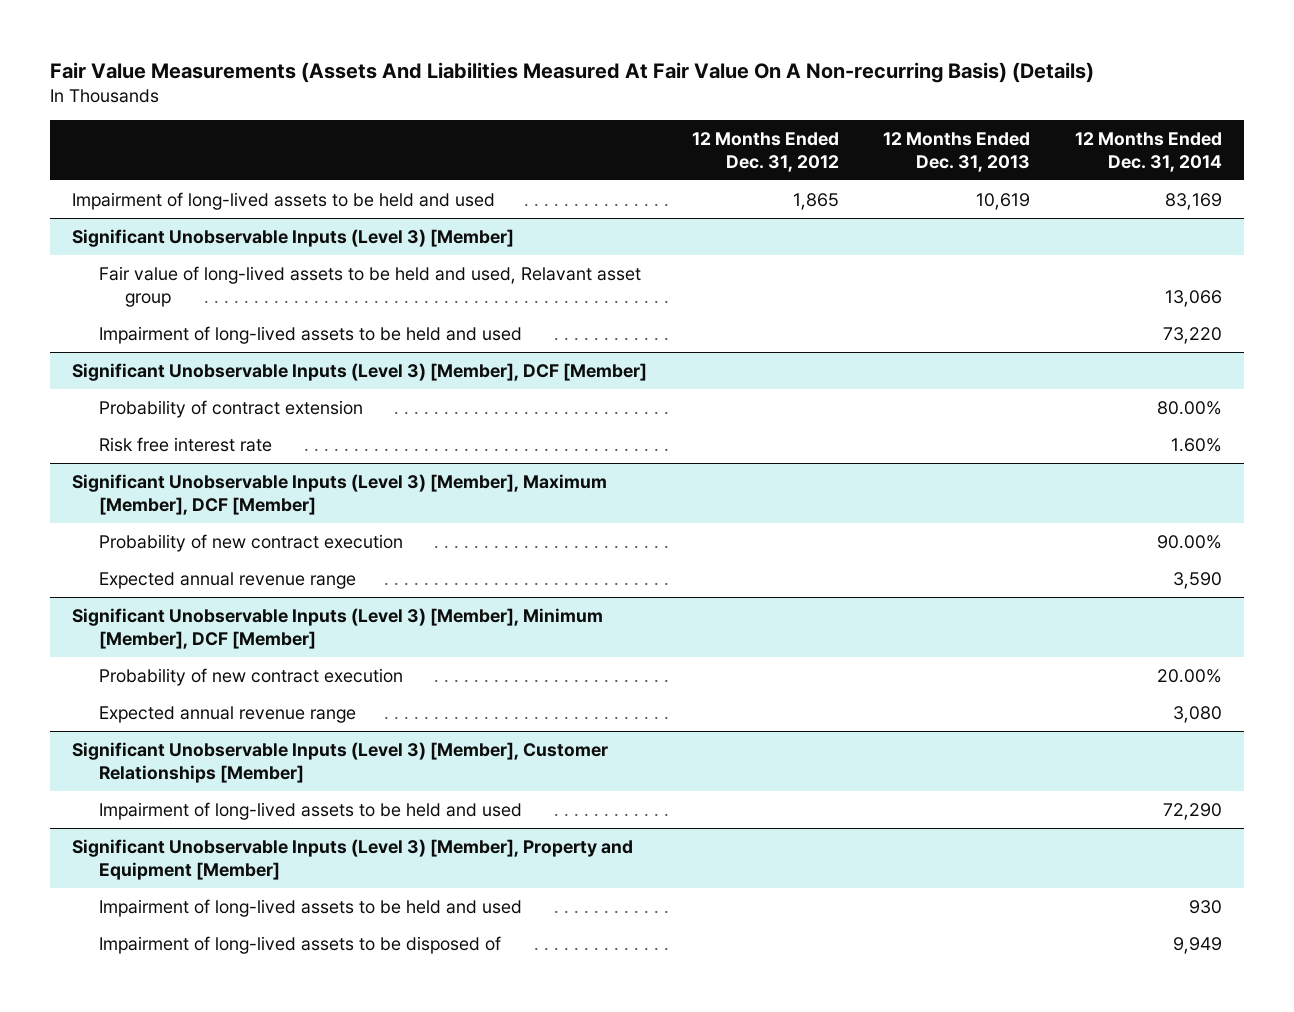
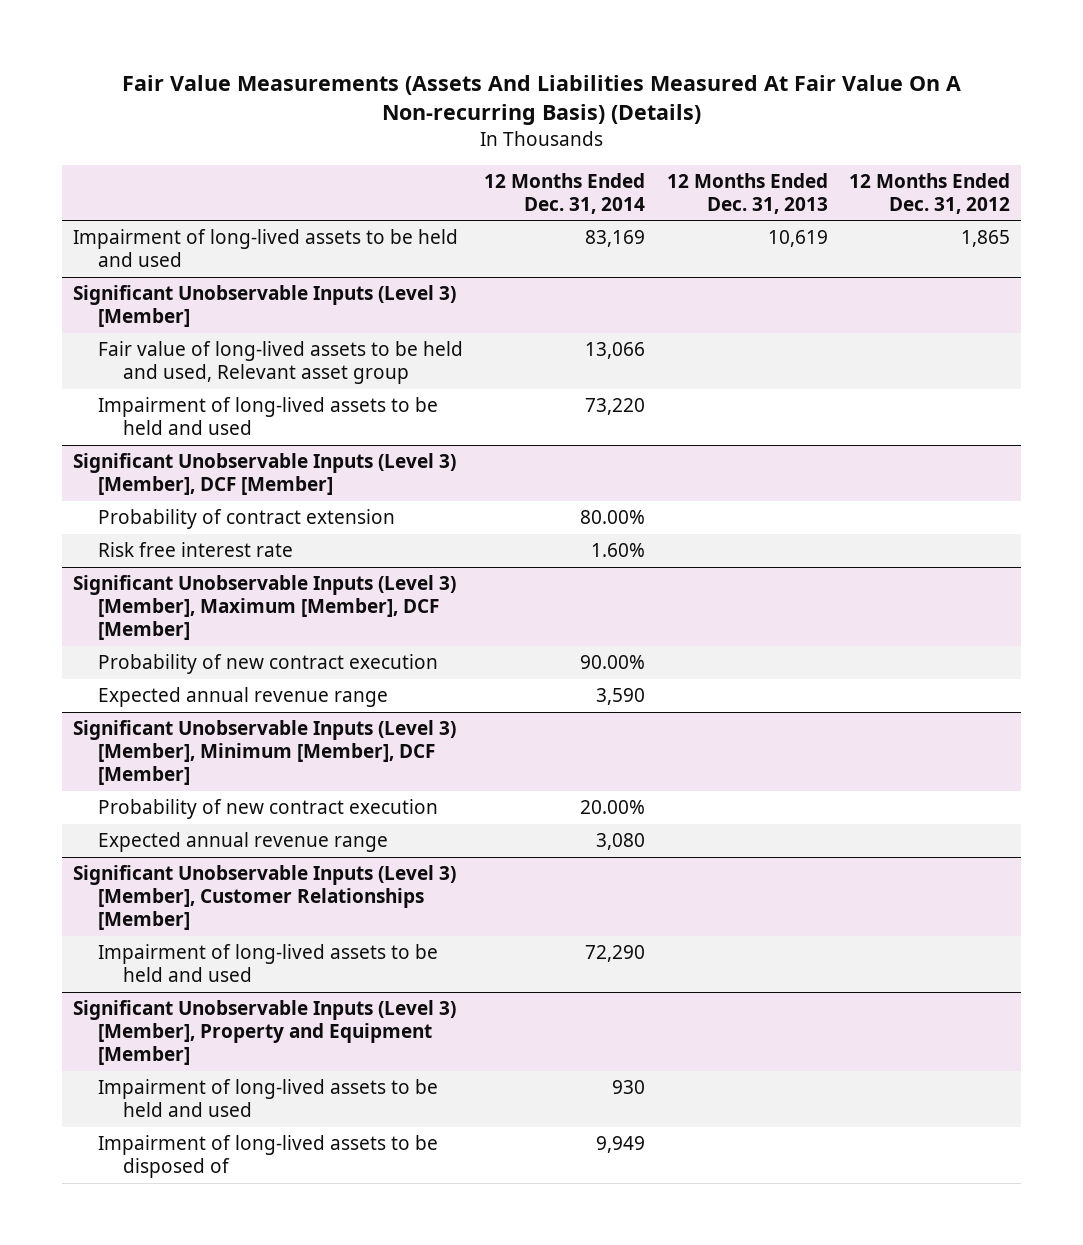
[98,265,641,307] Fair value of long-lived assets to be held and used, Relavant asset group -> [97,341,463,385] Fair value of long-lived assets to be held and used, Relevant asset group

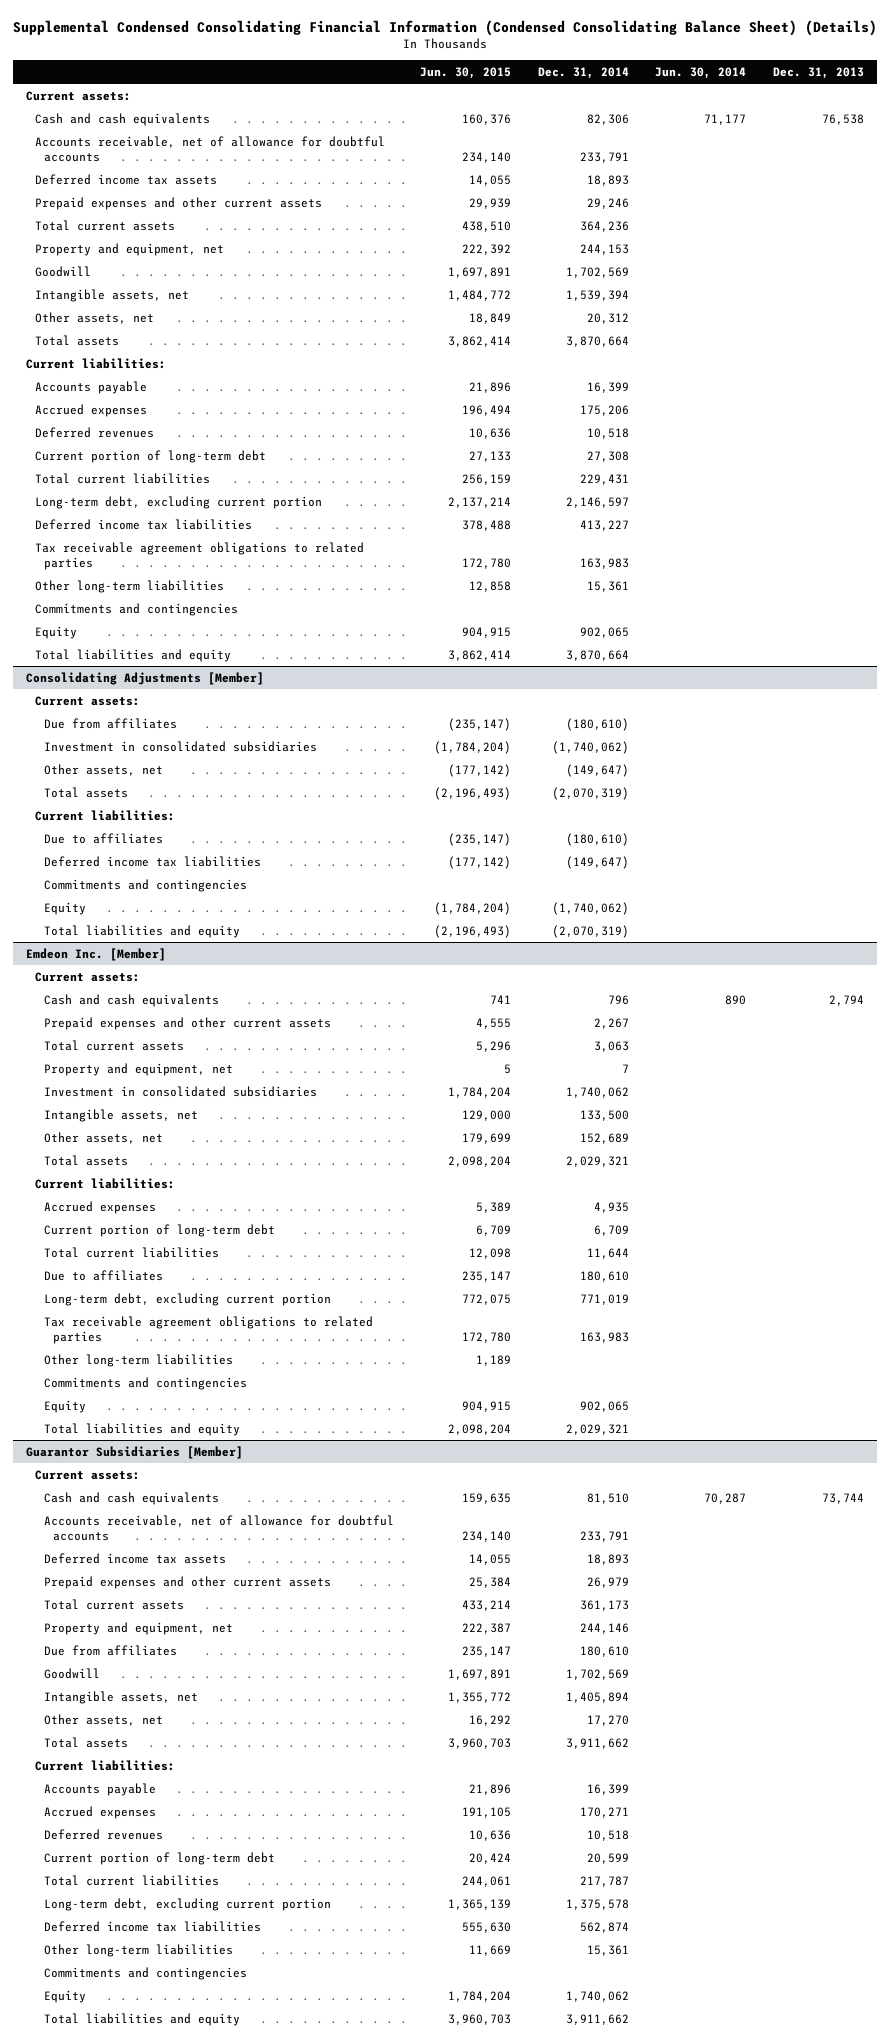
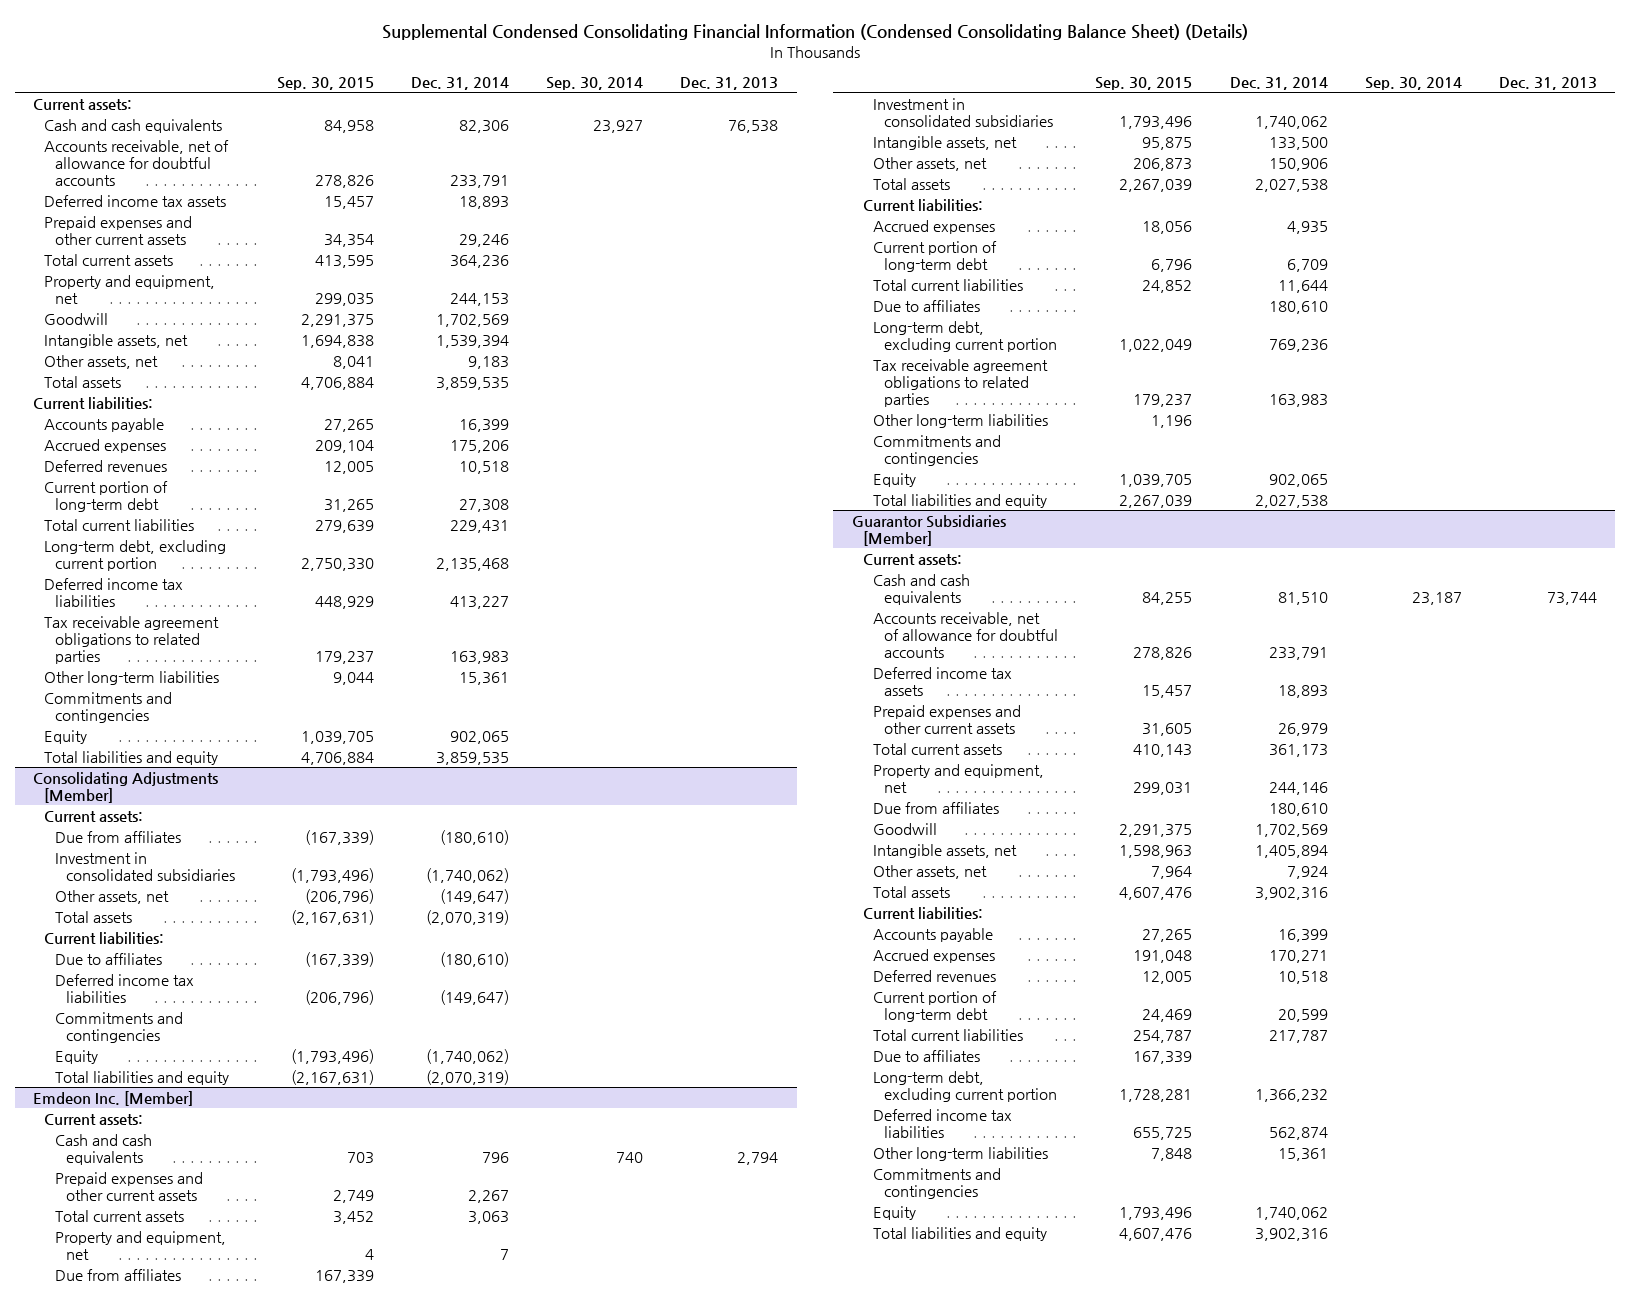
[420,67,512,80] Jun. 30, 2015 -> none
[655,67,747,80] Jun. 30, 2014 -> none
none -> [276,76,374,90] Sep. 30, 2015
none -> [546,76,644,90] Sep. 30, 2014
[586,312,629,324] 20,312 -> [468,355,510,369] 9,183
[565,335,629,347] 3,870,664 -> [436,376,510,390] 3,859,535
[565,496,629,508] 2,146,597 -> [436,557,510,571] 2,135,468
[565,649,629,661] 3,870,664 -> [436,751,510,765] 3,859,535
none -> [54,1268,181,1281] Due from affiliates
[579,1132,629,1144] 152,689 -> [1268,157,1328,171] 150,906
[565,1155,629,1167] 2,029,321 -> [1254,178,1328,192] 2,027,538
[579,1293,629,1305] 771,019 -> [1268,338,1328,352] 769,236
[565,1423,629,1435] 2,029,321 -> [1254,494,1328,508] 2,027,538
[586,1714,629,1726] 17,270 -> [1286,865,1328,879] 7,924
[565,1737,629,1749] 3,911,662 -> [1254,886,1328,900] 3,902,316
none -> [873,1049,981,1062] Due to affiliates
[565,1898,629,1910] 1,375,578 -> [1254,1088,1328,1102] 1,366,232
[565,2013,629,2025] 3,911,662 -> [1254,1227,1328,1241] 3,902,316

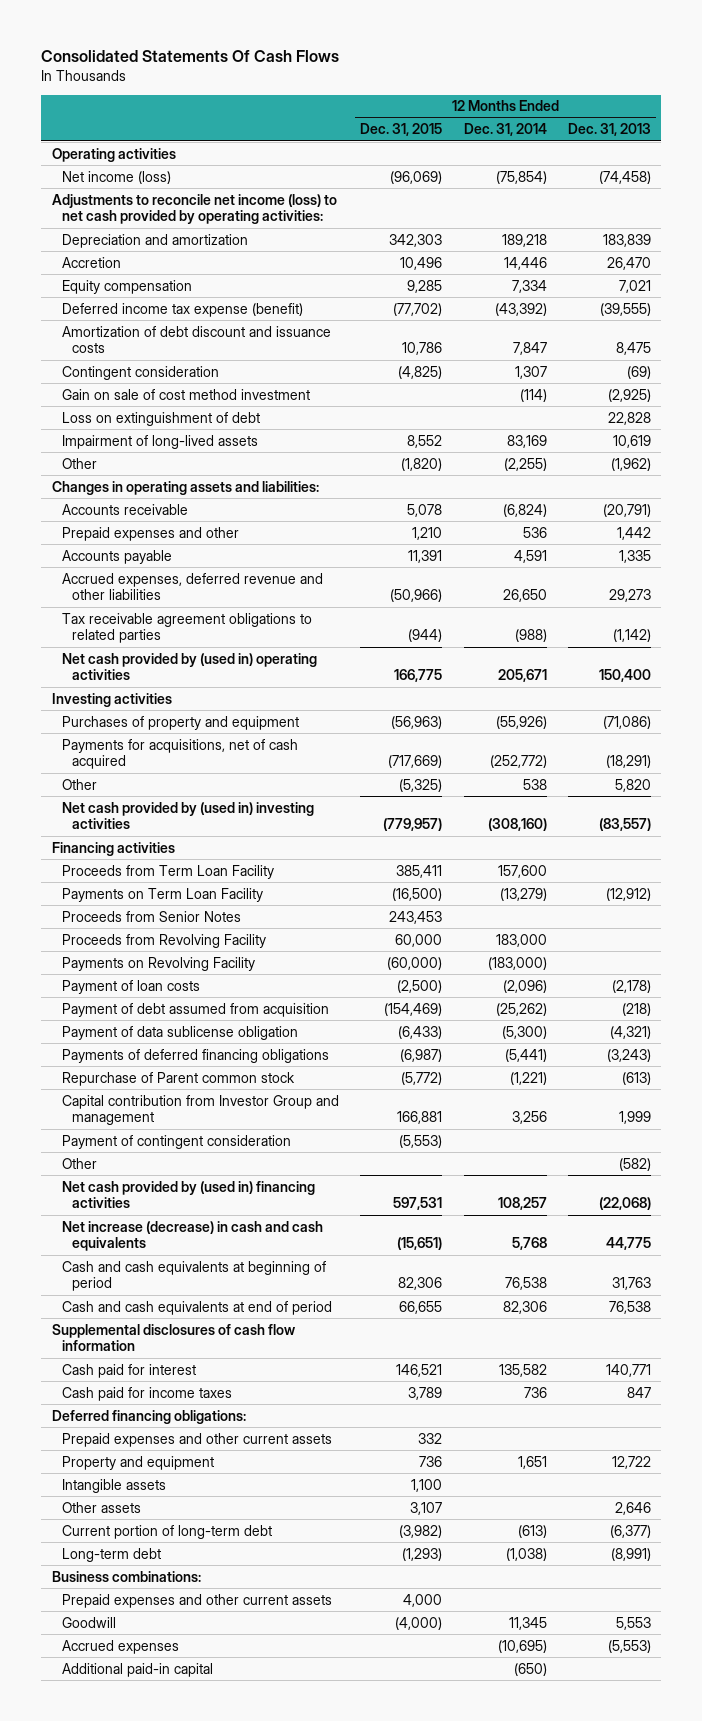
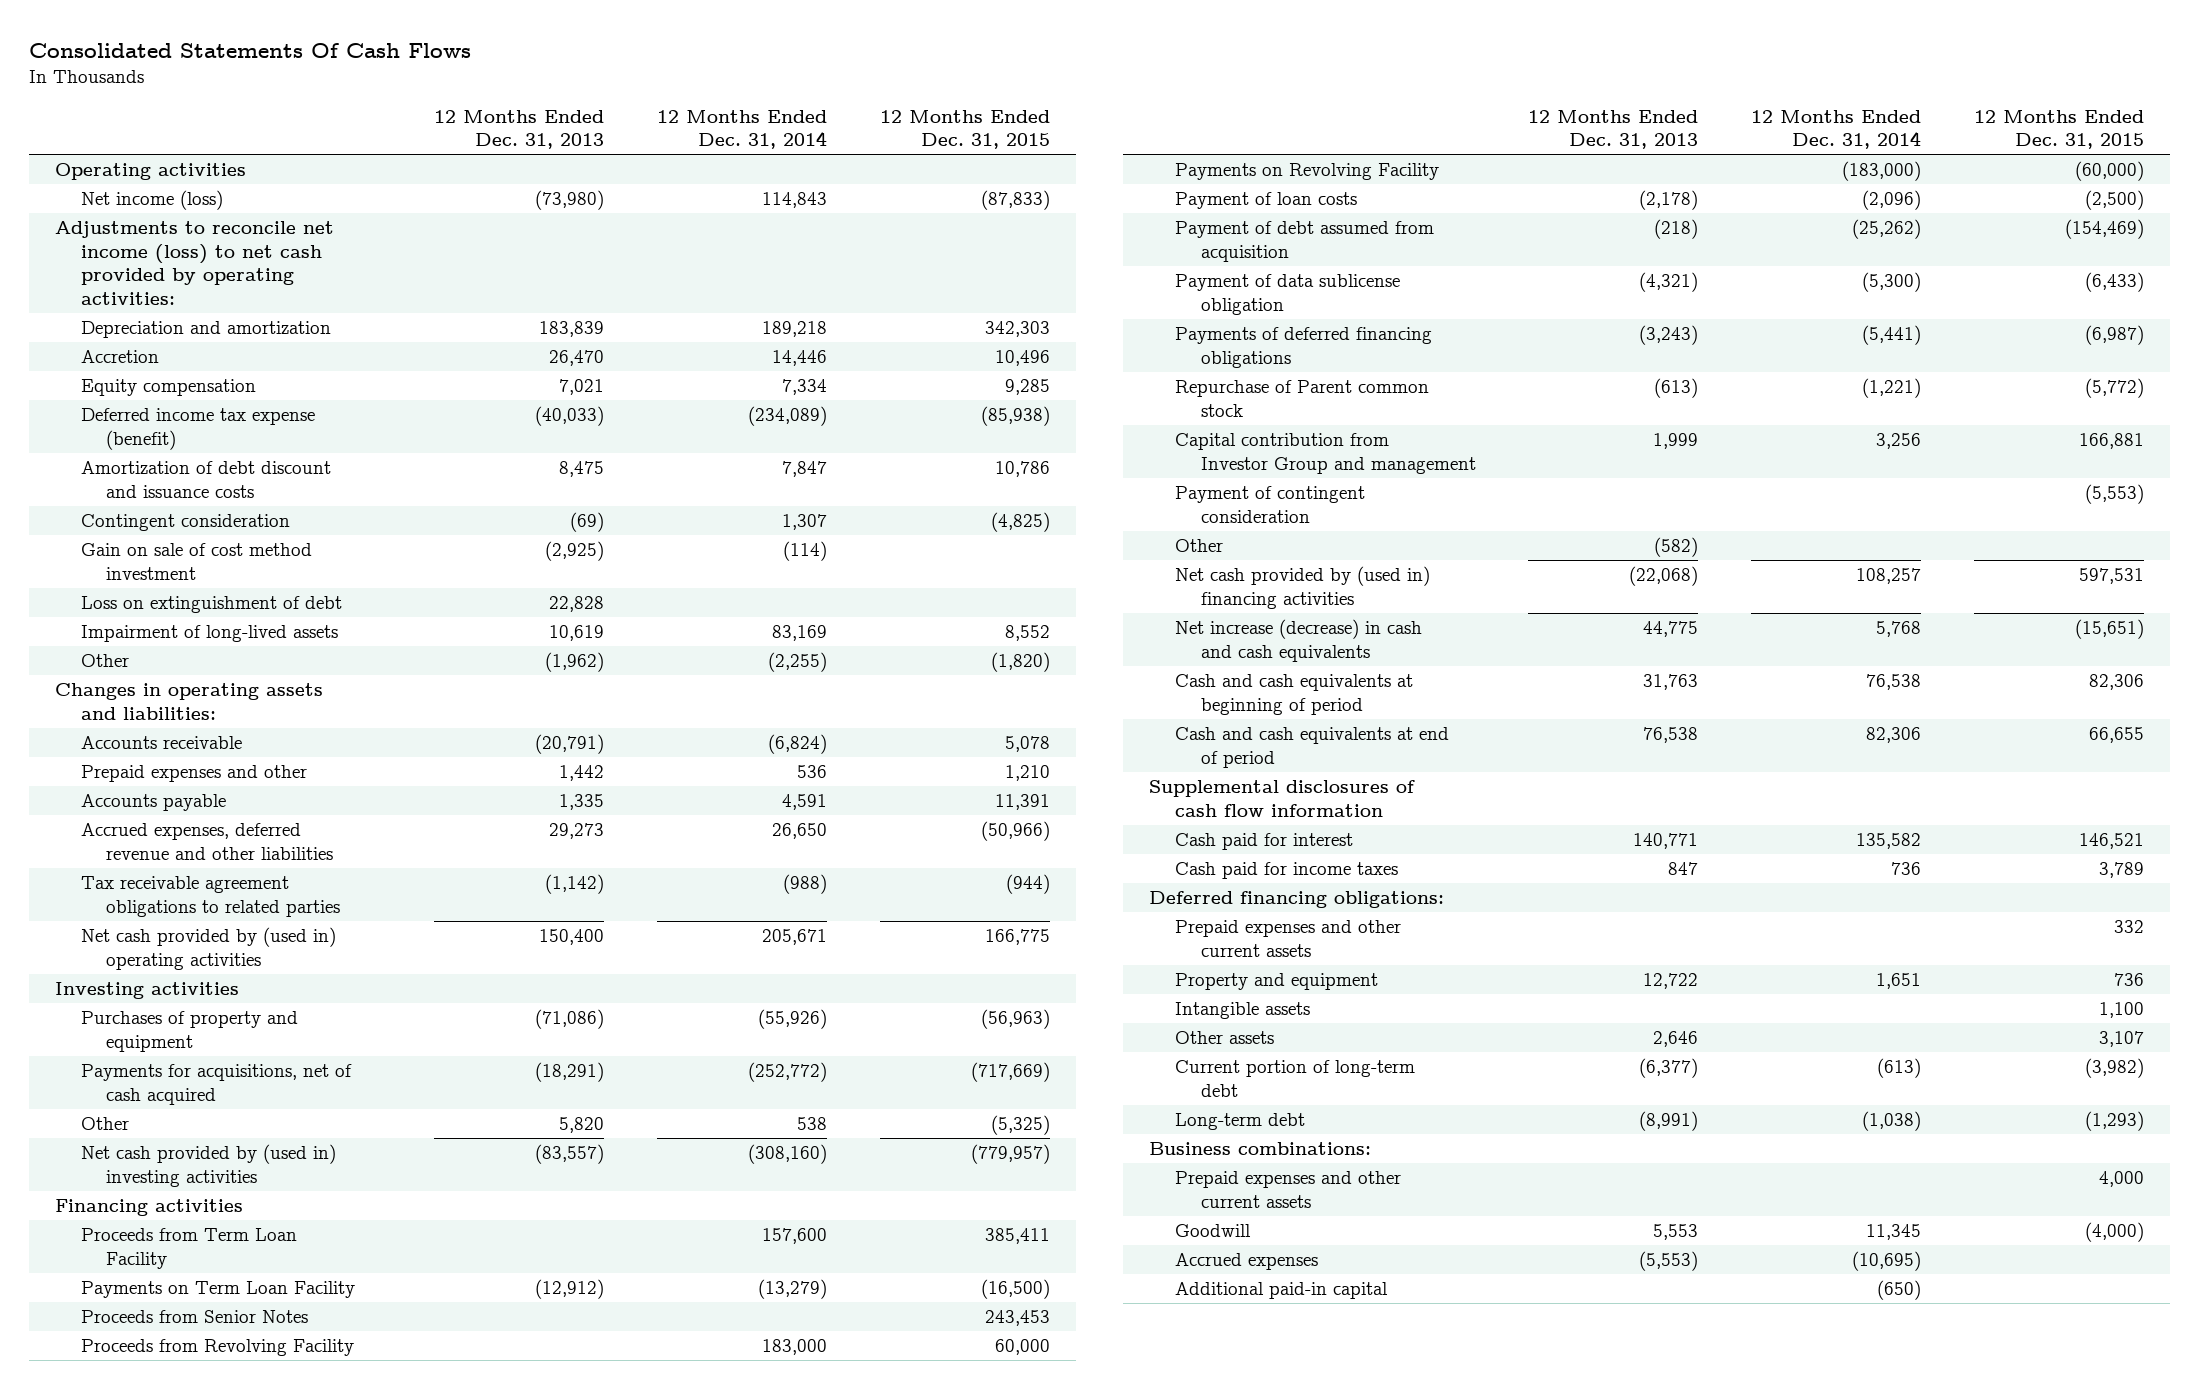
[390,170,443,184] (96,069) -> [980,190,1050,211] (87,833)
[495,170,547,184] (75,854) -> [761,192,827,209] 114,843
[598,170,651,184] (74,458) -> [535,190,605,211] (73,980)
[393,302,443,316] (77,702) -> [980,406,1050,427] (85,938)
[494,302,547,316] (43,392) -> [747,406,827,427] (234,089)
[599,302,651,316] (39,555) -> [535,406,605,427] (40,033)

